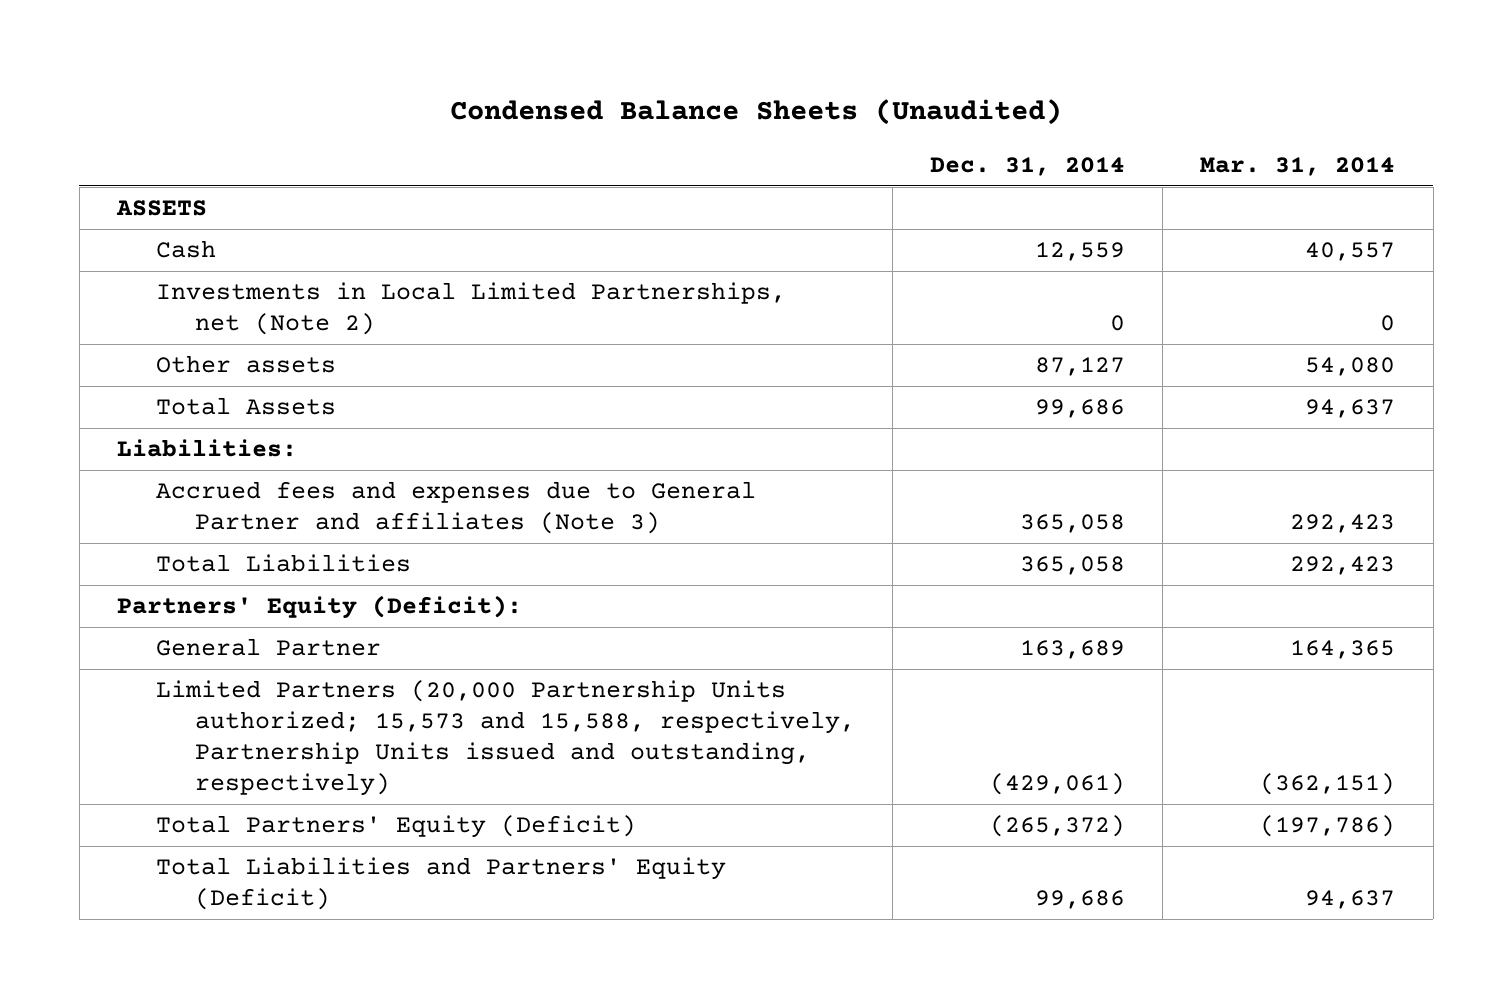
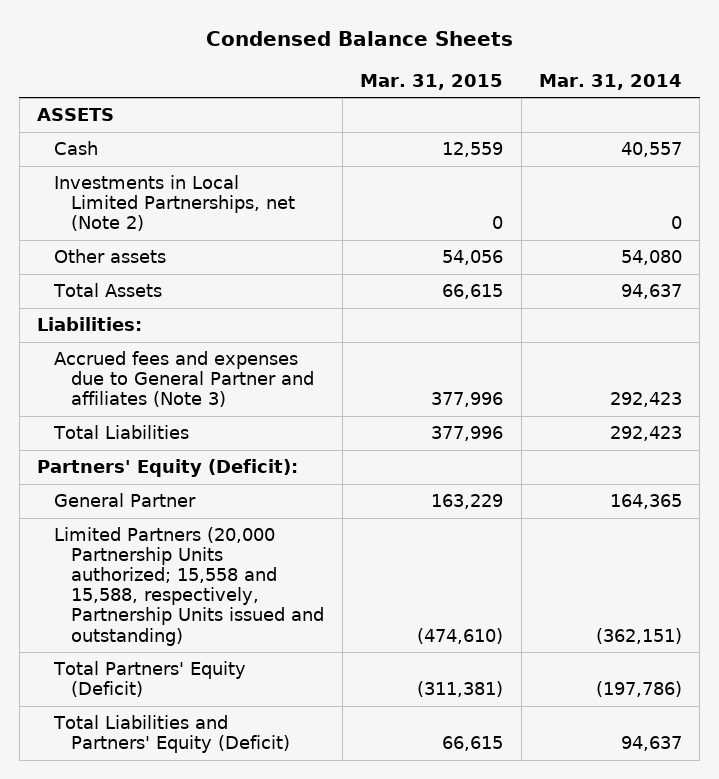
[450,98,1063,125] Condensed Balance Sheets (Unaudited) -> [205,31,513,47] Condensed Balance Sheets
[930,157,1126,177] Dec. 31, 2014 -> none
none -> [360,73,504,90] Mar. 31, 2015
[156,680,856,796] Limited Partners (20,000 Partnership Units authorized; 15,573 and 15,588, respectively, Partnership Units issued and outstanding, respectively) -> [54,527,325,646] Limited Partners (20,000 Partnership Units authorized; 15,558 and 15,588, respectively, Partnership Units issued and outstanding)

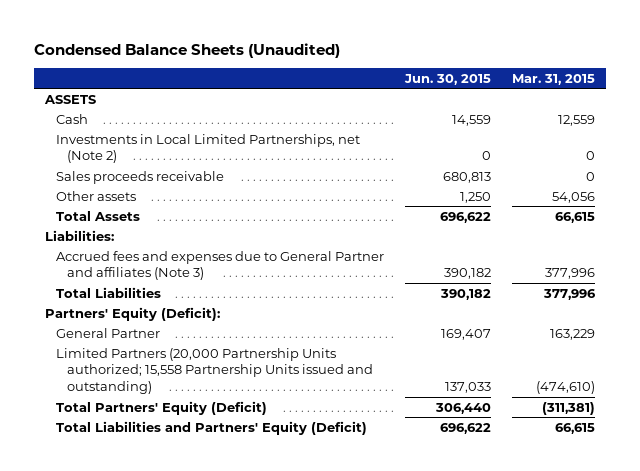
[205,31,513,47] Condensed Balance Sheets -> [34,42,341,58] Condensed Balance Sheets (Unaudited)
[539,73,683,90] Mar. 31, 2014 -> none
none -> [404,73,492,85] Jun. 30, 2015
none -> [55,170,224,184] Sales proceeds receivable
[54,527,325,646] Limited Partners (20,000 Partnership Units authorized; 15,558 and 15,588, respectively, Partnership Units issued and outstanding) -> [55,347,373,395] Limited Partners (20,000 Partnership Units authorized; 15,558 Partnership Units issued and outstanding)

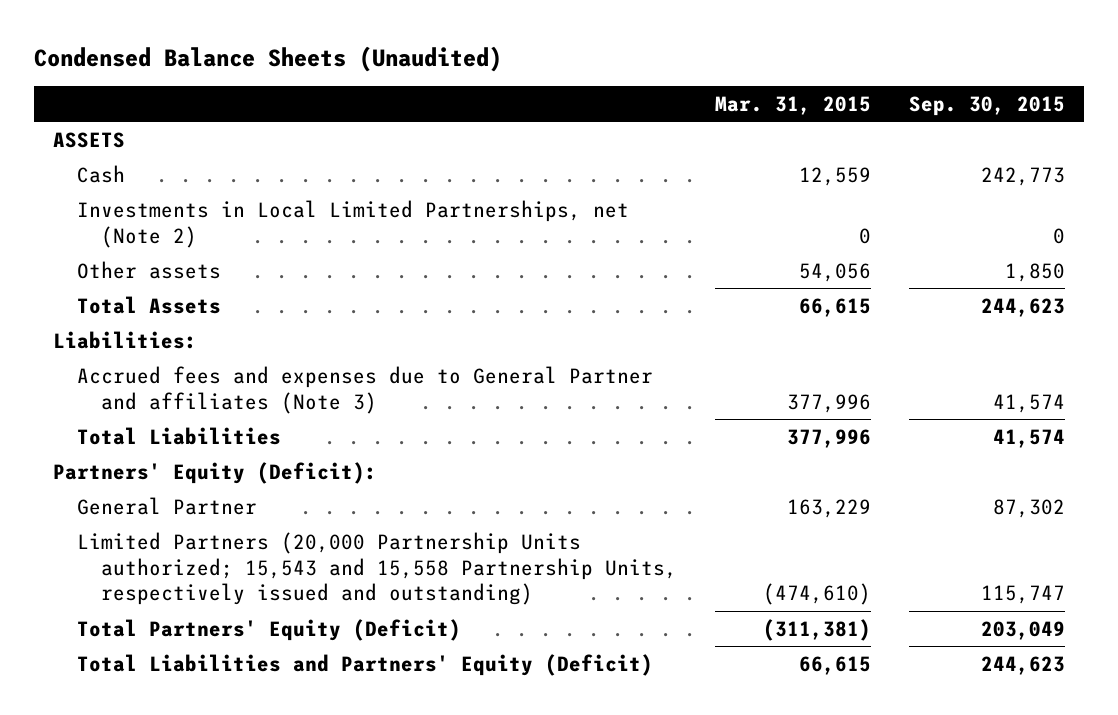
[404,73,492,85] Jun. 30, 2015 -> none
none -> [909,95,1066,116] Sep. 30, 2015
[55,170,224,184] Sales proceeds receivable -> none
[55,347,373,395] Limited Partners (20,000 Partnership Units authorized; 15,558 Partnership Units issued and outstanding) -> [76,531,678,606] Limited Partners (20,000 Partnership Units authorized; 15,543 and 15,558 Partnership Units, respectively issued and outstanding)

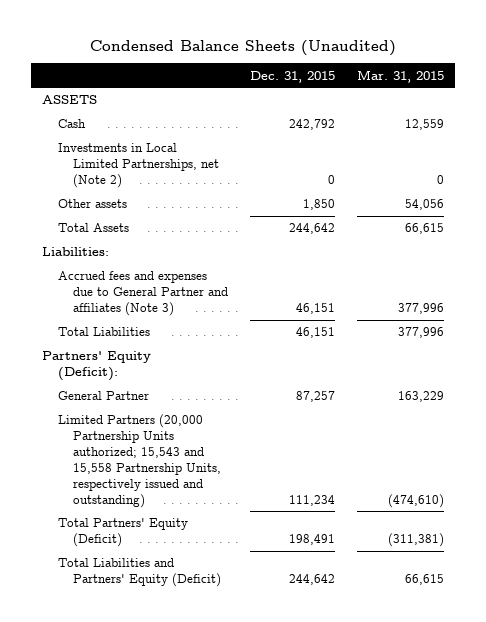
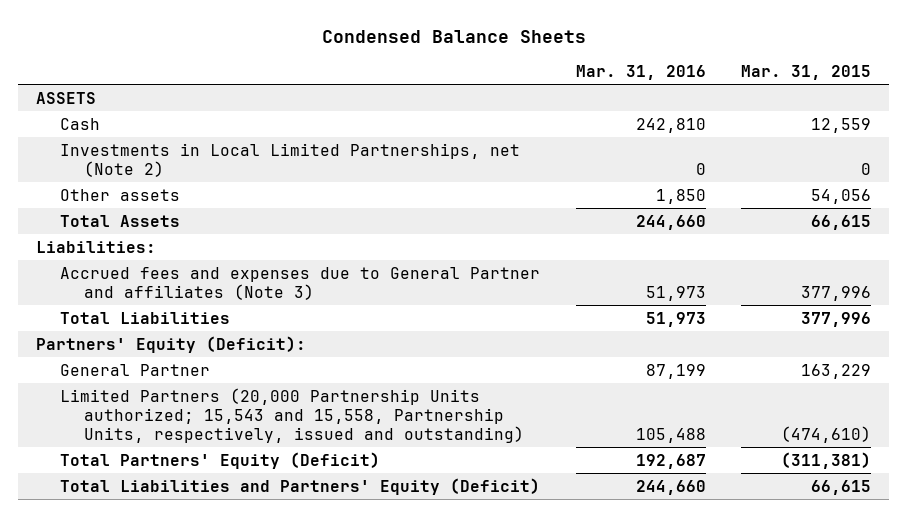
[90,39,397,56] Condensed Balance Sheets (Unaudited) -> [321,29,586,43] Condensed Balance Sheets
[250,70,336,83] Dec. 31, 2015 -> none
none -> [575,64,706,80] Mar. 31, 2016
[57,414,222,508] Limited Partners (20,000 Partnership Units authorized; 15,543 and 15,558 Partnership Units, respectively issued and outstanding) -> [59,387,524,443] Limited Partners (20,000 Partnership Units authorized; 15,543 and 15,558, Partnership Units, respectively, issued and outstanding)

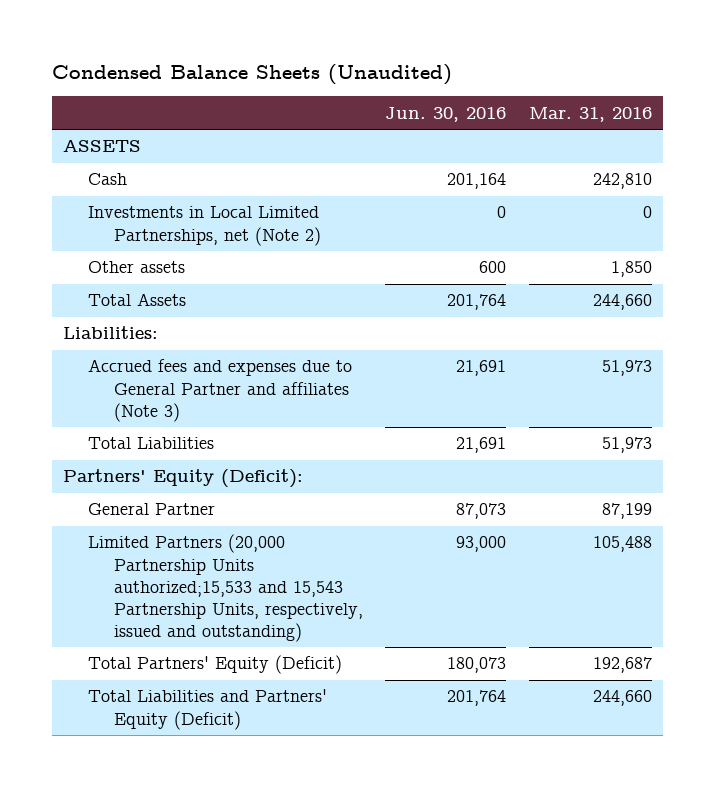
[321,29,586,43] Condensed Balance Sheets -> [51,63,452,85] Condensed Balance Sheets (Unaudited)
[741,64,872,80] Mar. 31, 2015 -> none
none -> [385,106,507,122] Jun. 30, 2016
[59,387,524,443] Limited Partners (20,000 Partnership Units authorized; 15,543 and 15,558, Partnership Units, respectively, issued and outstanding) -> [88,534,364,642] Limited Partners (20,000 Partnership Units authorized;15,533 and 15,543 Partnership Units, respectively, issued and outstanding)

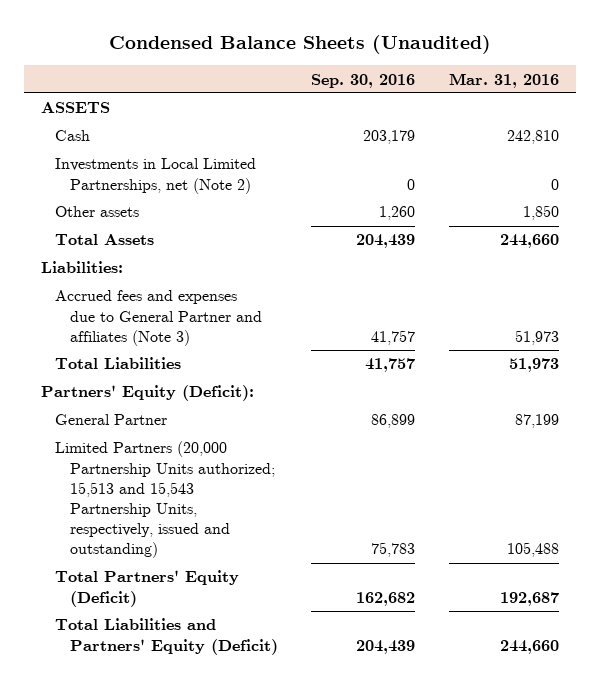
[385,106,507,122] Jun. 30, 2016 -> none
none -> [311,73,416,88] Sep. 30, 2016
[88,534,364,642] Limited Partners (20,000 Partnership Units authorized;15,533 and 15,543 Partnership Units, respectively, issued and outstanding) -> [55,441,275,559] Limited Partners (20,000 Partnership Units authorized; 15,513 and 15,543 Partnership Units, respectively, issued and outstanding)

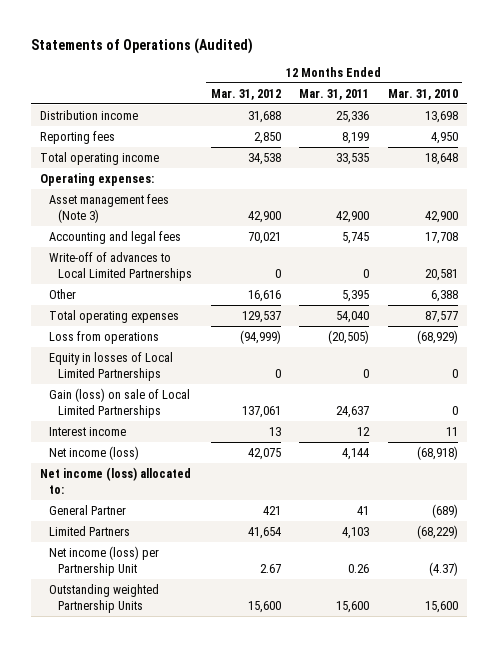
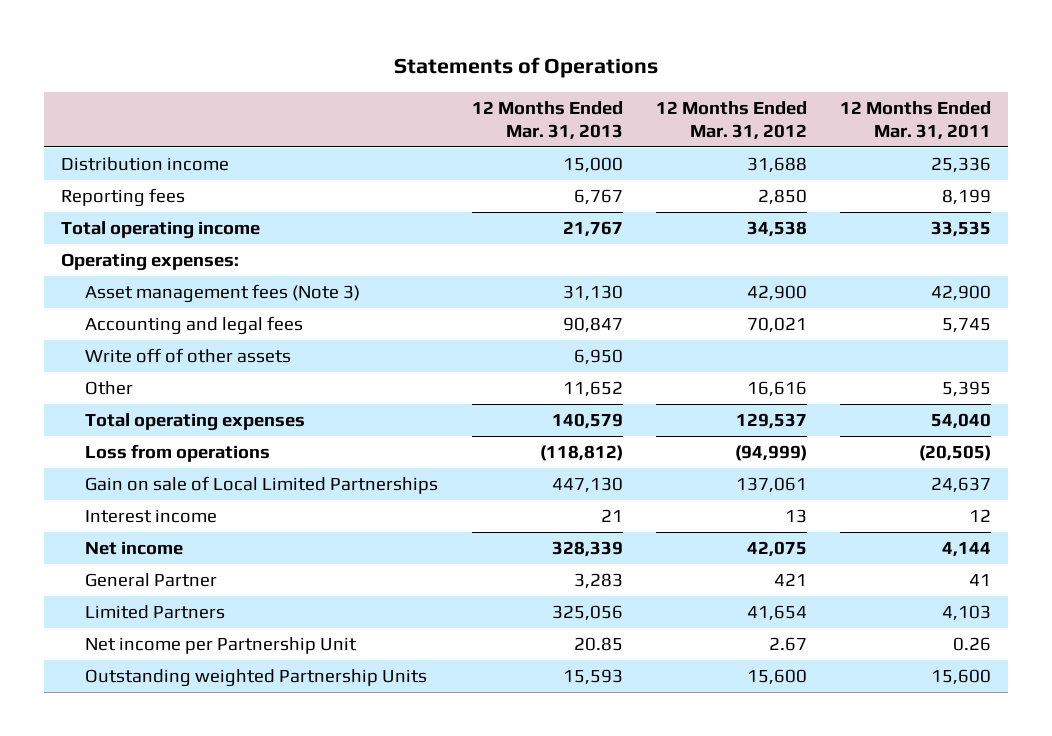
[30,37,253,54] Statements of Operations (Audited) -> [394,57,659,79] Statements of Operations
[387,88,458,100] Mar. 31, 2010 -> none
none -> [471,100,623,140] 12 Months Ended Mar. 31, 2013
[49,251,193,281] Write-off of advances to Local Limited Partnerships -> none
none -> [85,347,292,363] Write off of other assets
[49,351,174,381] Equity in losses of Local Limited Partnerships -> none
[49,387,191,418] Gain (loss) on sale of Local Limited Partnerships -> [85,475,439,494] Gain on sale of Local Limited Partnerships
[40,466,192,494] Net income (loss) allocated to: -> none
[49,445,140,460] Net income (loss) -> [85,540,184,555] Net income
[49,545,160,576] Net income (loss) per Partnership Unit -> [85,636,358,654] Net income per Partnership Unit

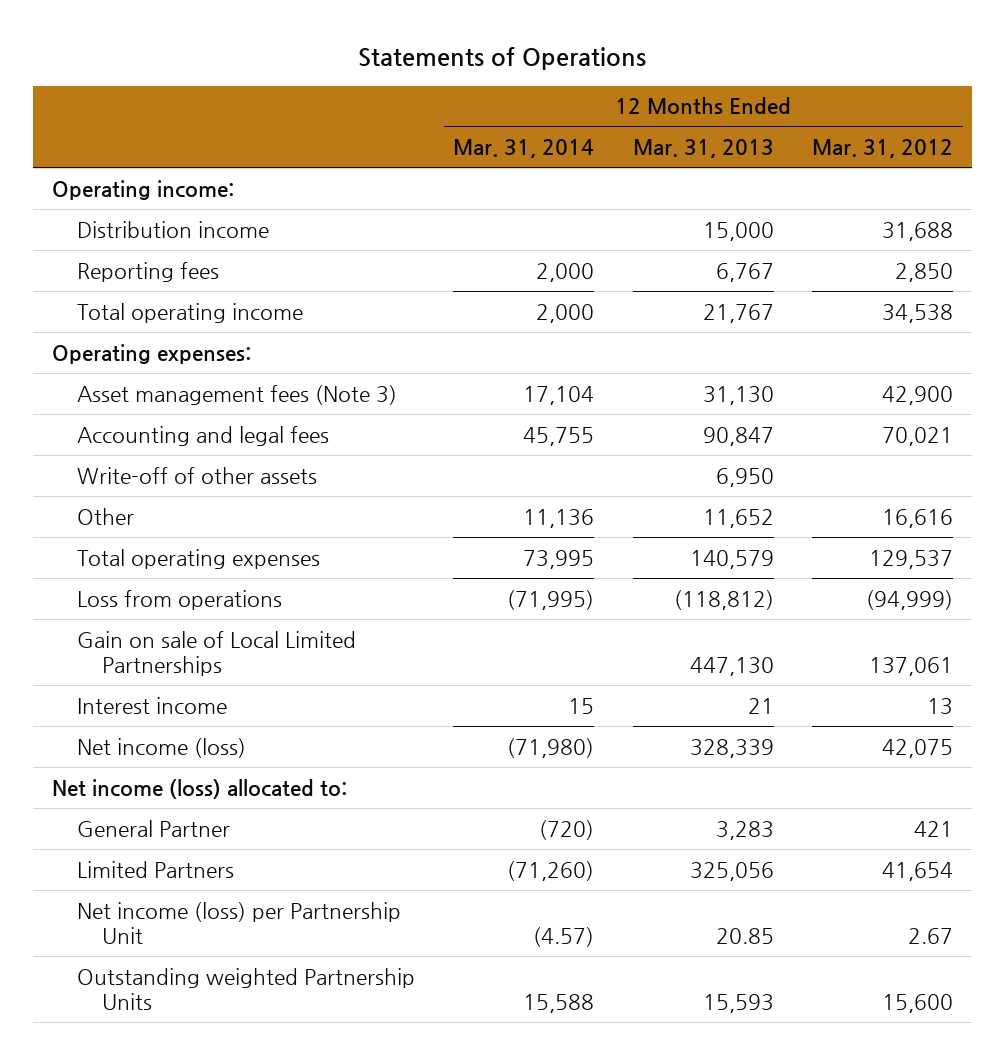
[840,100,992,140] 12 Months Ended Mar. 31, 2011 -> none
none -> [453,139,595,159] Mar. 31, 2014
none -> [51,179,234,200] Operating income:
[85,347,292,363] Write off of other assets -> [77,466,318,484] Write-off of other assets
[85,540,184,555] Net income -> [77,737,247,758] Net income (loss)
none -> [51,778,347,799] Net income (loss) allocated to:
[85,636,358,654] Net income per Partnership Unit -> [77,901,402,945] Net income (loss) per Partnership Unit

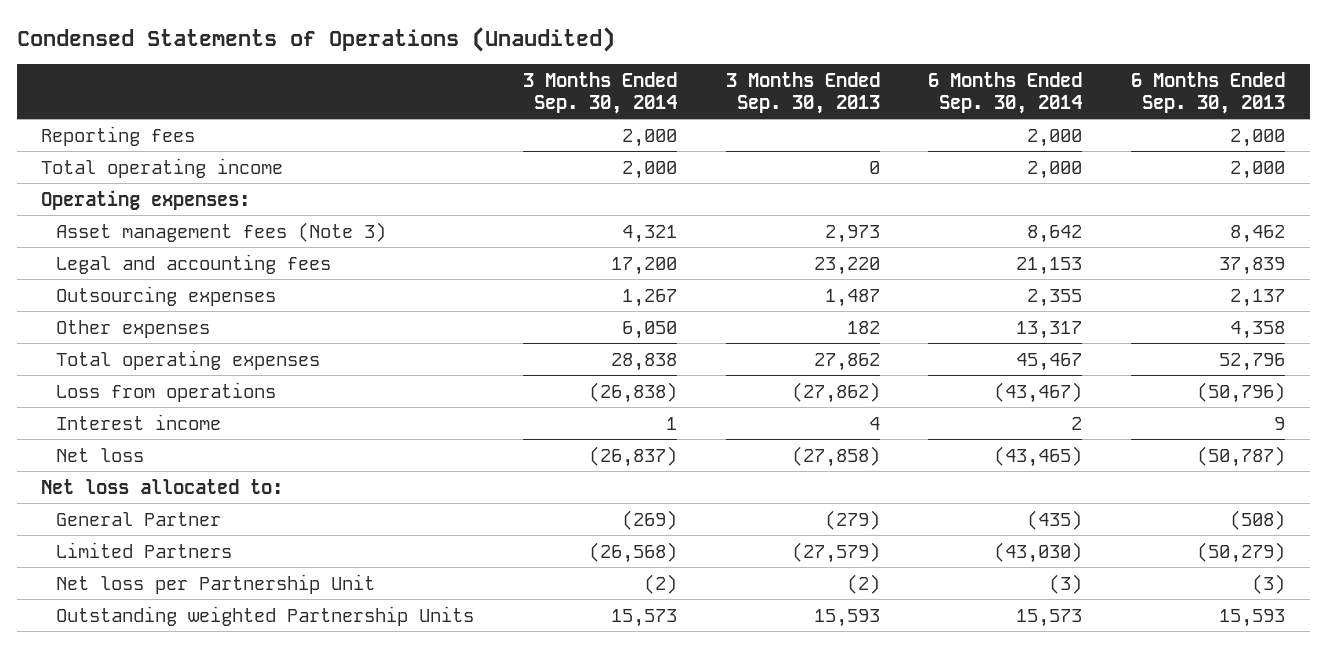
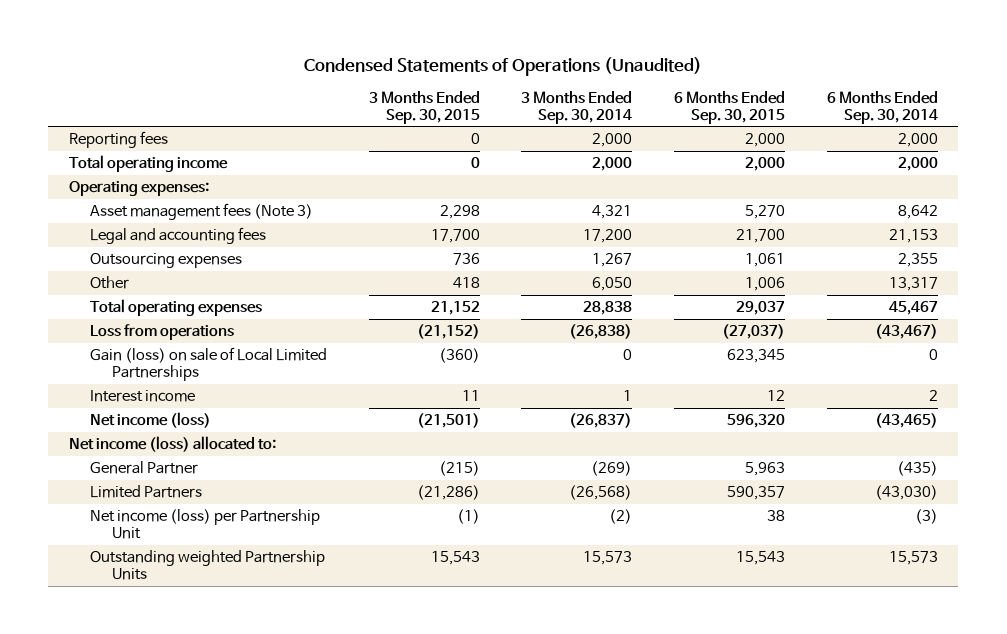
[725,71,880,114] 3 Months Ended Sep. 30, 2013 -> none
[1131,71,1286,114] 6 Months Ended Sep. 30, 2013 -> none
none -> [368,90,480,124] 3 Months Ended Sep. 30, 2015
none -> [673,90,785,124] 6 Months Ended Sep. 30, 2015
[56,319,211,338] Other expenses -> [90,276,130,290] Other
none -> [90,347,328,382] Gain (loss) on sale of Local Limited Partnerships
[56,447,145,462] Net loss -> [90,412,212,429] Net income (loss)
[41,478,284,494] Net loss allocated to: -> [69,436,277,453] Net income (loss) allocated to:
[56,573,376,594] Net loss per Partnership Unit -> [90,509,321,540] Net income (loss) per Partnership Unit

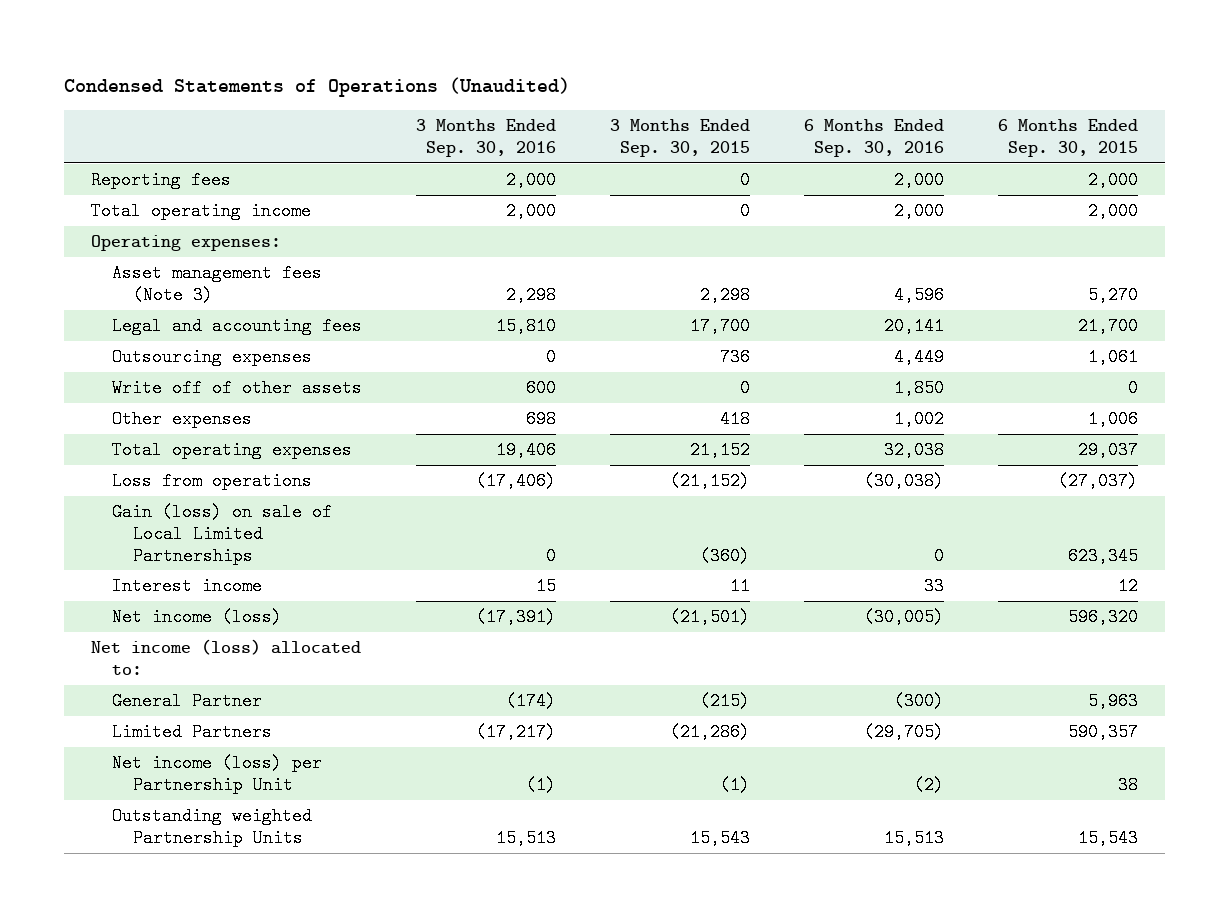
[521,90,633,124] 3 Months Ended Sep. 30, 2014 -> none
[826,90,938,124] 6 Months Ended Sep. 30, 2014 -> none
none -> [415,119,556,158] 3 Months Ended Sep. 30, 2016
none -> [804,119,945,158] 6 Months Ended Sep. 30, 2016
none -> [111,378,362,397] Write off of other assets
[90,276,130,290] Other -> [111,409,252,428] Other expenses

